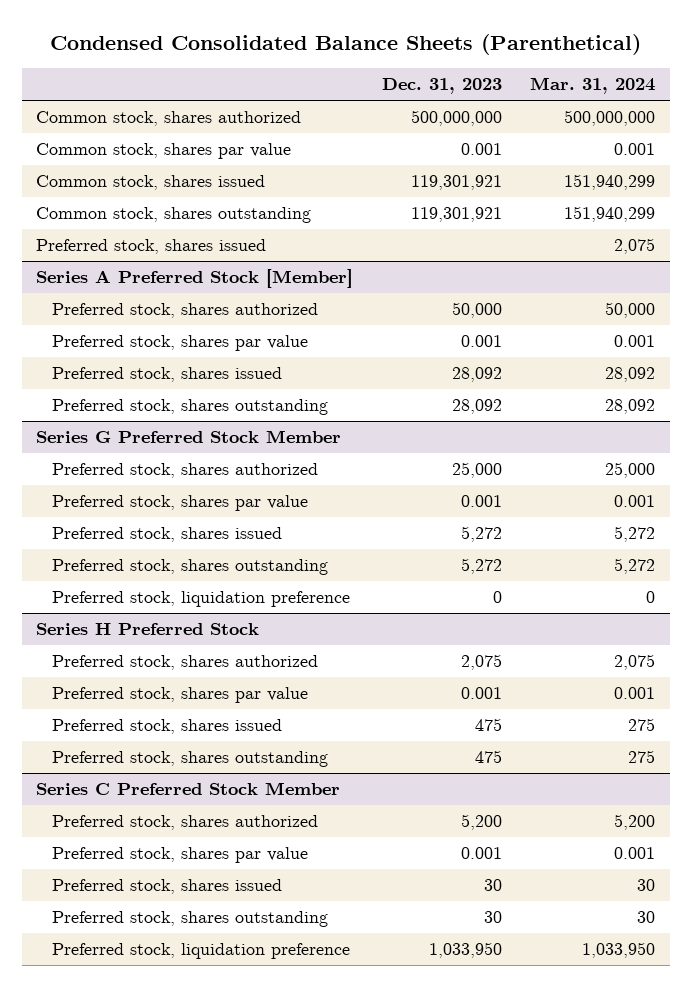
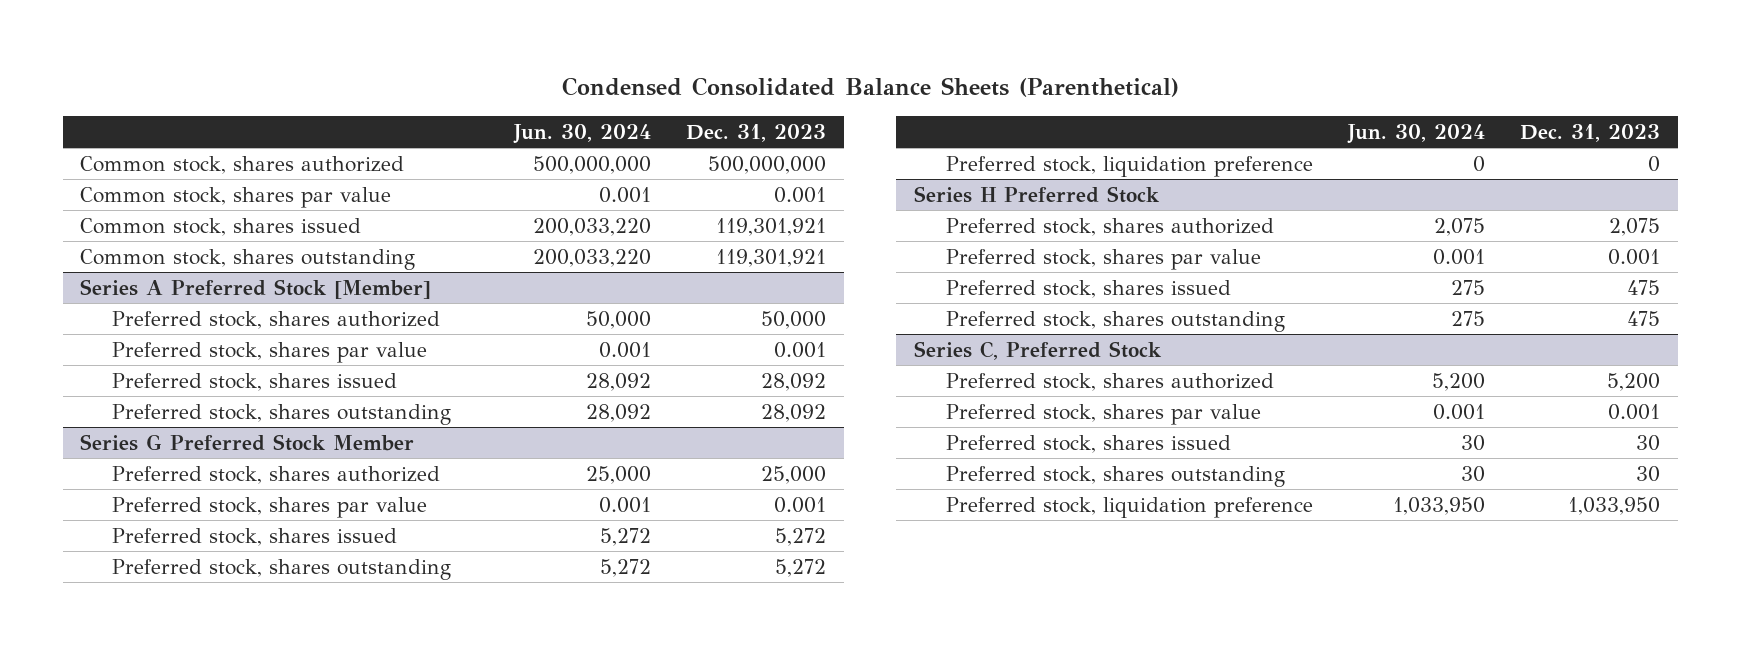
[530,77,656,95] Mar. 31, 2024 -> none
none -> [513,123,652,144] Jun. 30, 2024
[36,239,267,255] Preferred stock, shares issued -> none
[36,782,341,796] Series C Preferred Stock Member -> [913,340,1162,360] Series C, Preferred Stock

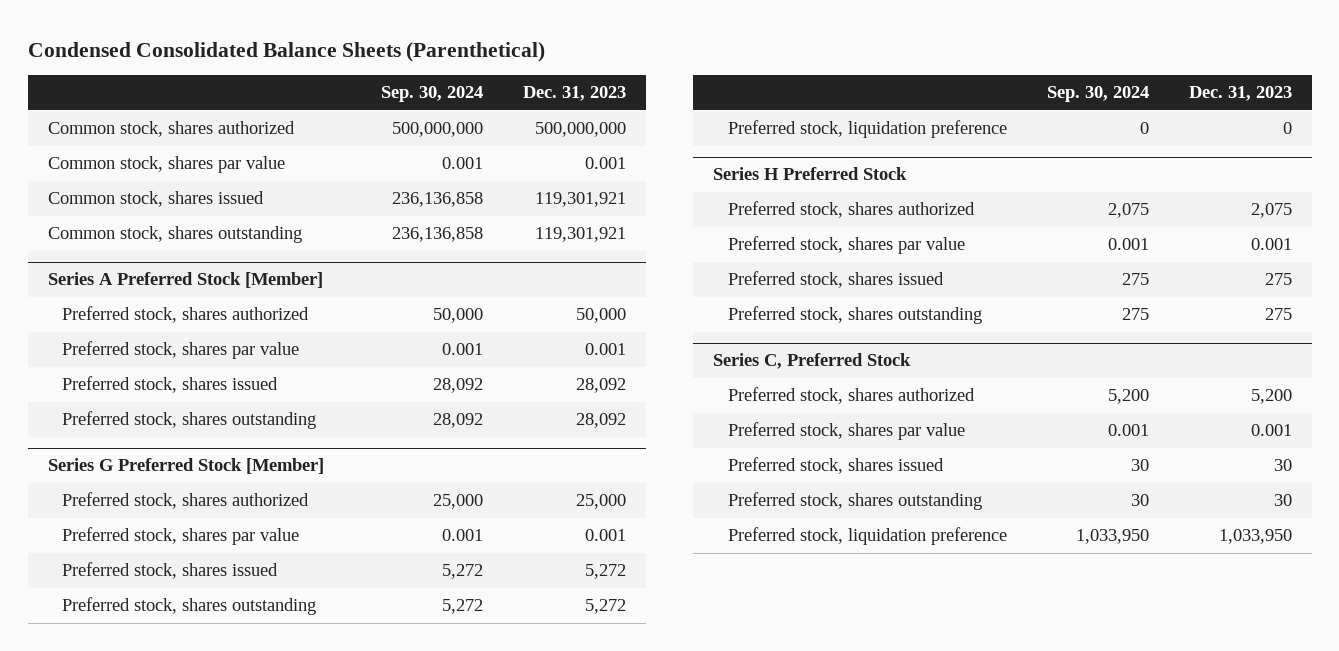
[513,123,652,144] Jun. 30, 2024 -> none
none -> [381,86,484,103] Sep. 30, 2024
[80,433,415,451] Series G Preferred Stock Member -> [47,458,324,475] Series G Preferred Stock [Member]
[1627,279,1661,295] 475 -> [1264,273,1292,286] 275
[1627,310,1661,326] 475 -> [1264,308,1292,321] 275

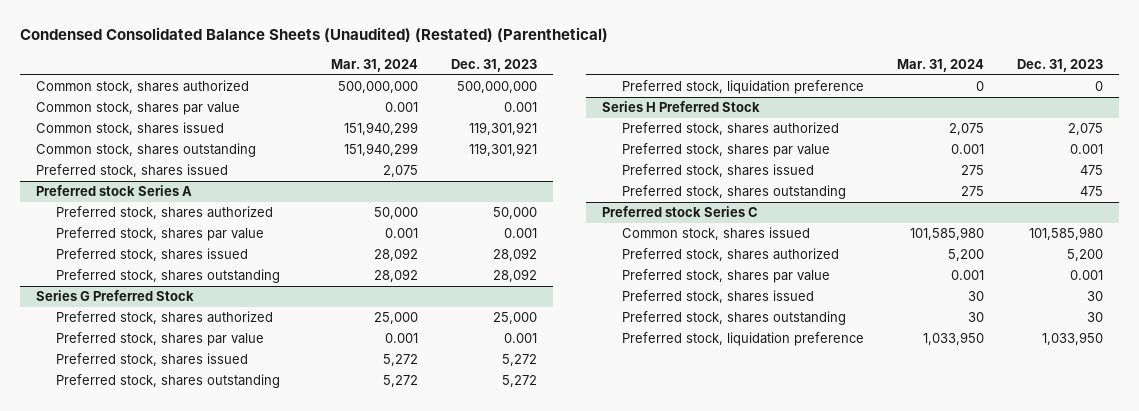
[27,41,545,62] Condensed Consolidated Balance Sheets (Parenthetical) -> [19,27,608,43] Condensed Consolidated Balance Sheets (Unaudited) (Restated) (Parenthetical)
[381,86,484,103] Sep. 30, 2024 -> none
none -> [330,58,418,72] Mar. 31, 2024
none -> [36,164,229,178] Preferred stock, shares issued
[47,272,323,289] Series A Preferred Stock [Member] -> [36,185,193,197] Preferred stock Series A
[47,458,324,475] Series G Preferred Stock [Member] -> [36,290,195,302] Series G Preferred Stock
[1264,273,1292,286] 275 -> [1079,165,1103,176] 475
[1264,308,1292,321] 275 -> [1079,186,1103,197] 475
[712,353,911,370] Series C, Preferred Stock -> [602,206,759,218] Preferred stock Series C
none -> [622,227,811,241] Common stock, shares issued

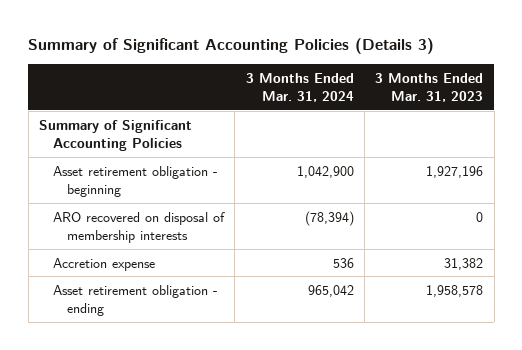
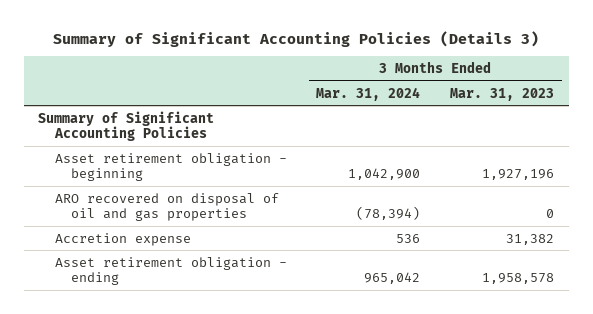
[53,211,226,243] ARO recovered on disposal of membership interests -> [54,192,279,221] ARO recovered on disposal of oil and gas properties

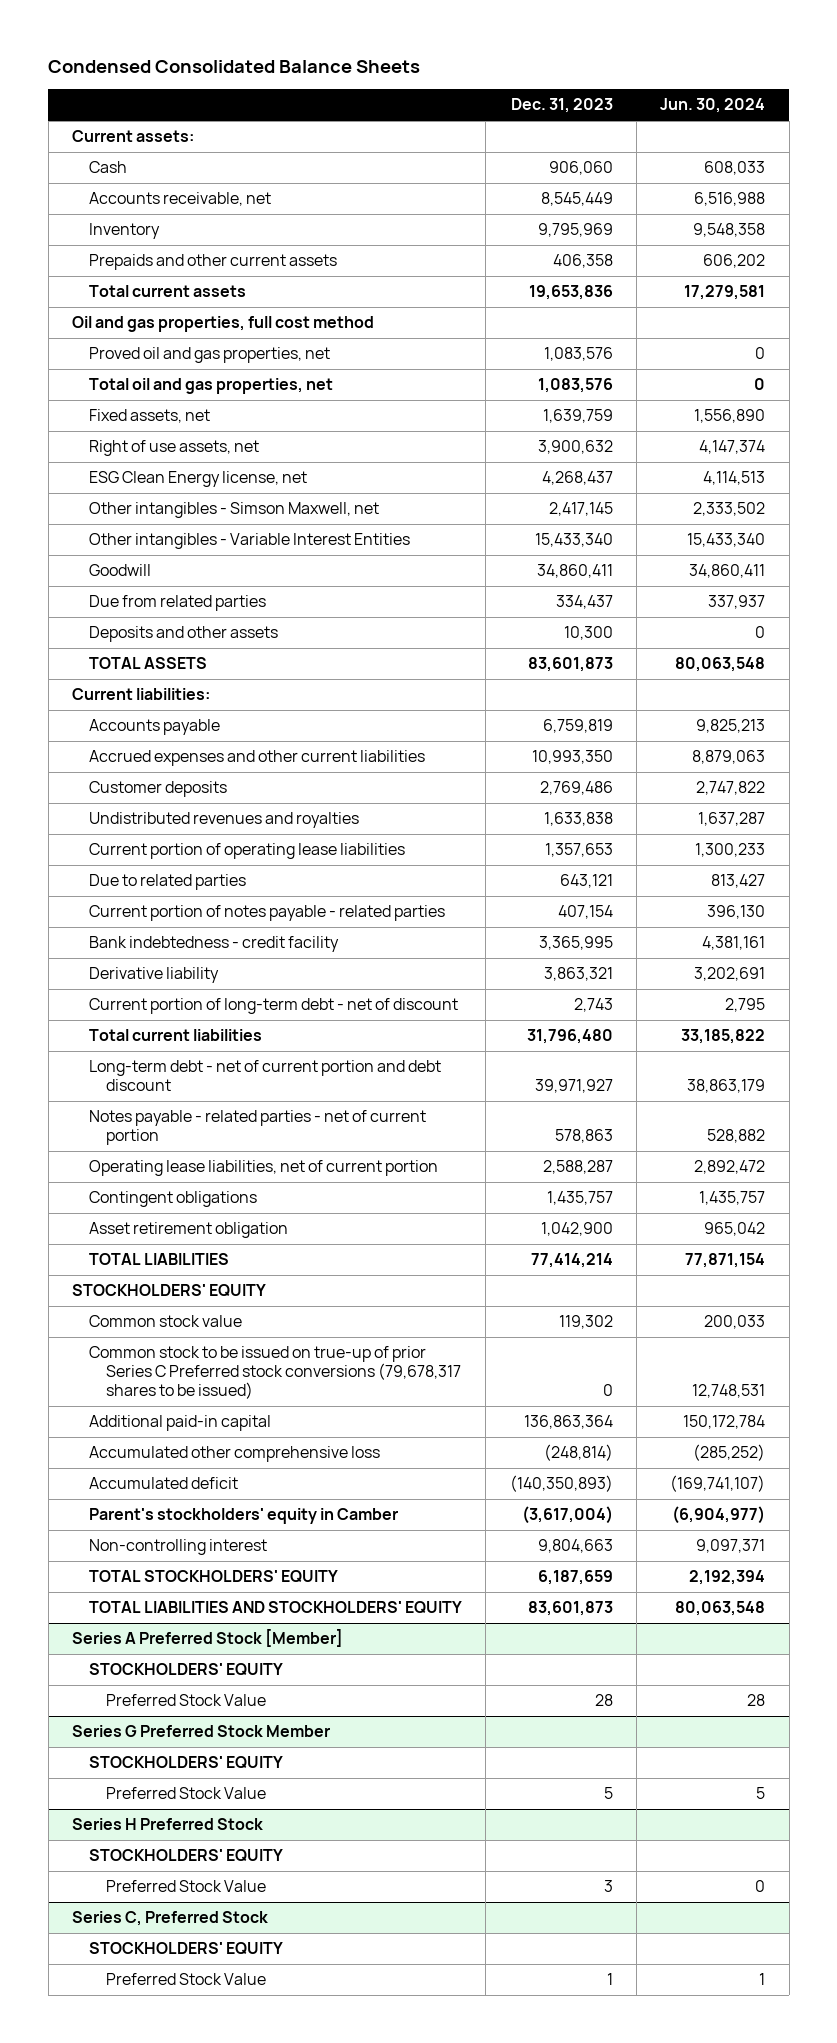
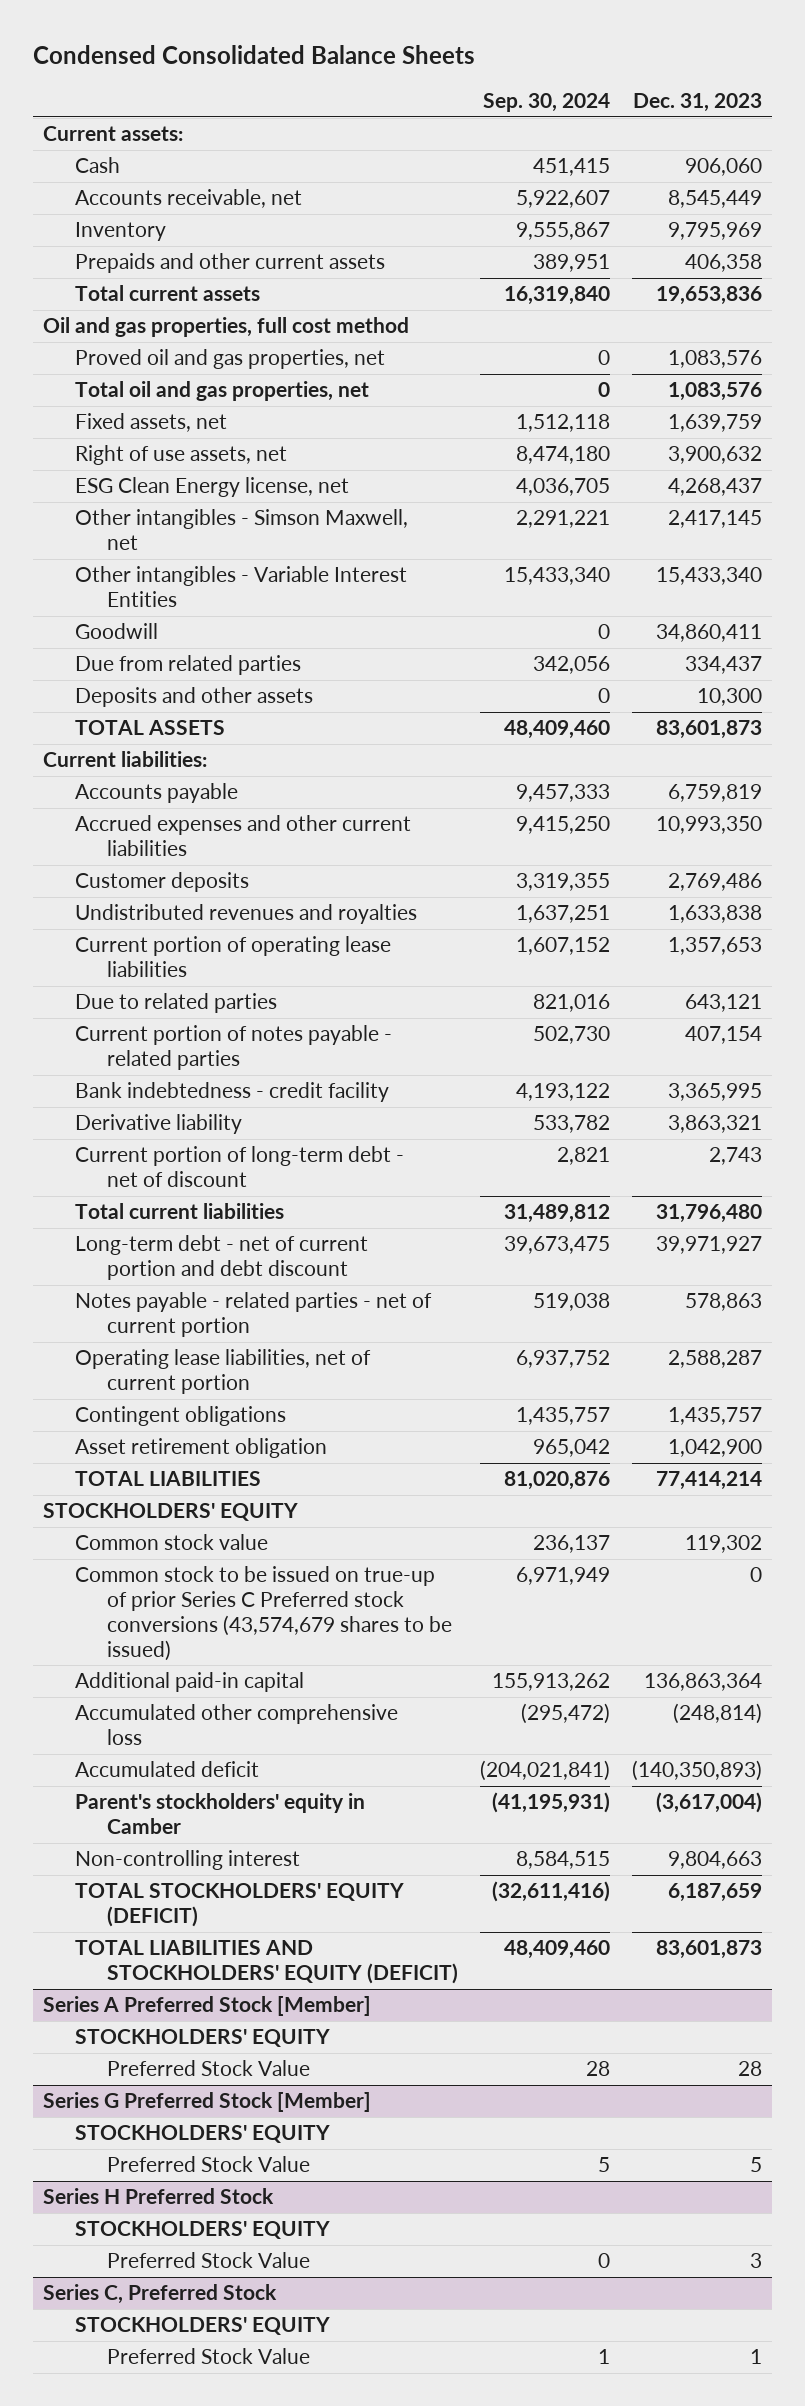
[660,98,766,114] Jun. 30, 2024 -> none
none -> [483,93,611,113] Sep. 30, 2024
[89,1346,462,1399] Common stock to be issued on true-up of prior Series C Preferred stock conversions (79,678,317 shares to be issued) -> [75,1566,453,1661] Common stock to be issued on true-up of prior Series C Preferred stock conversions (43,574,679 shares to be issued)
[89,1570,339,1584] TOTAL STOCKHOLDERS' EQUITY -> [75,1883,405,1928] TOTAL STOCKHOLDERS' EQUITY (DEFICIT)
[89,1601,463,1615] TOTAL LIABILITIES AND STOCKHOLDERS' EQUITY -> [75,1940,459,1985] TOTAL LIABILITIES AND STOCKHOLDERS' EQUITY (DEFICIT)
[71,1725,330,1738] Series G Preferred Stock Member -> [43,2092,372,2113] Series G Preferred Stock [Member]

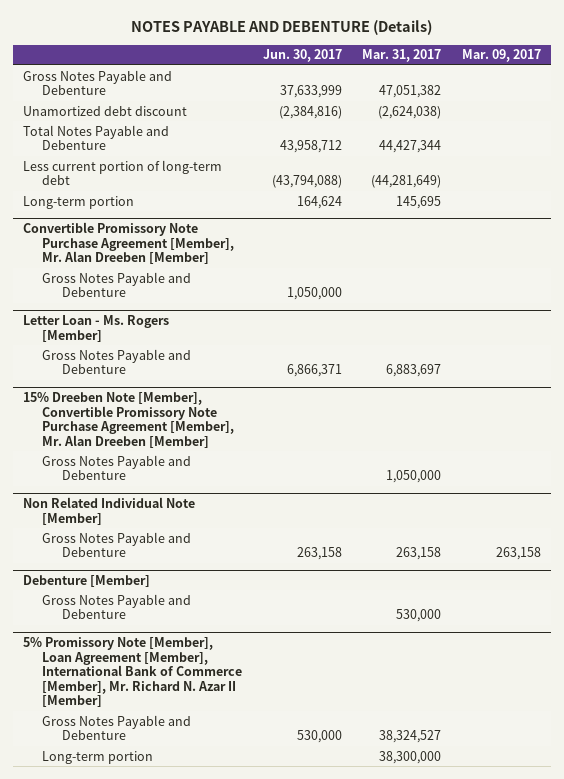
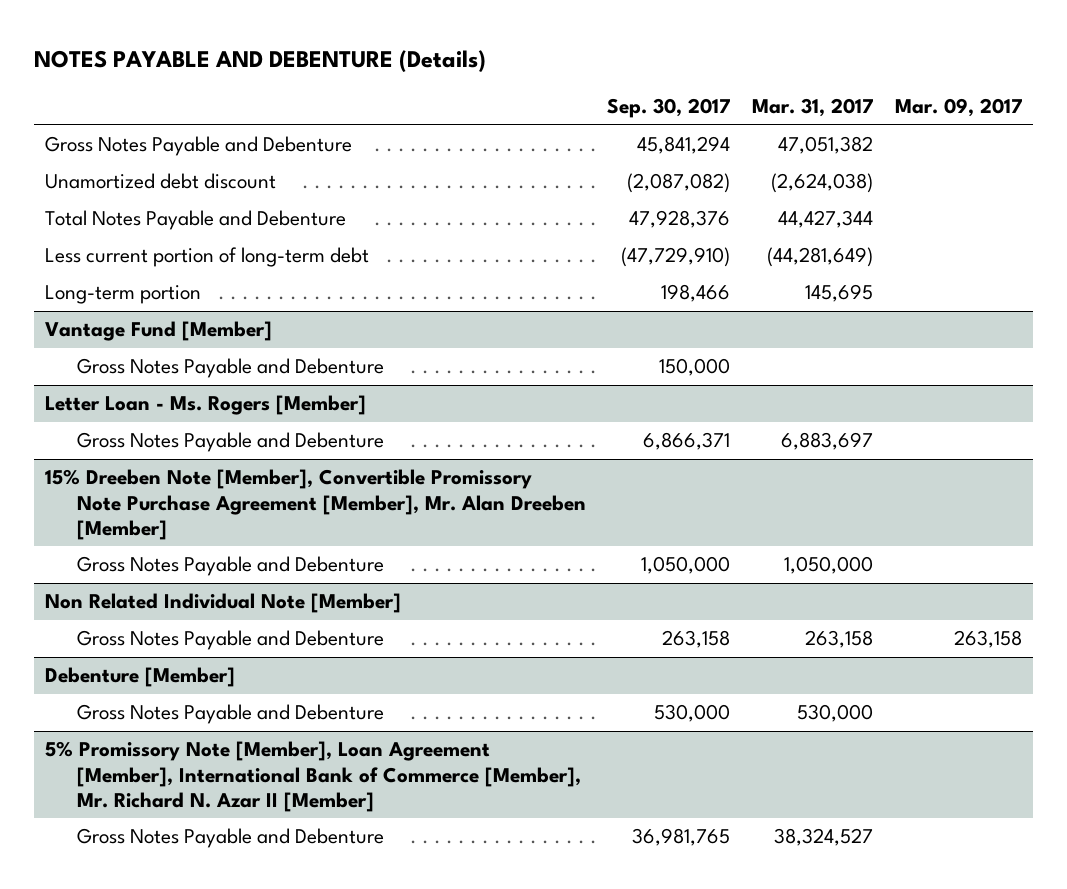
[262,49,342,63] Jun. 30, 2017 -> none
none -> [607,98,731,119] Sep. 30, 2017
[23,221,235,265] Convertible Promissory Note Purchase Agreement [Member], Mr. Alan Dreeben [Member] -> none
none -> [44,321,272,342] Vantage Fund [Member]
[42,750,154,764] Long-term portion -> none

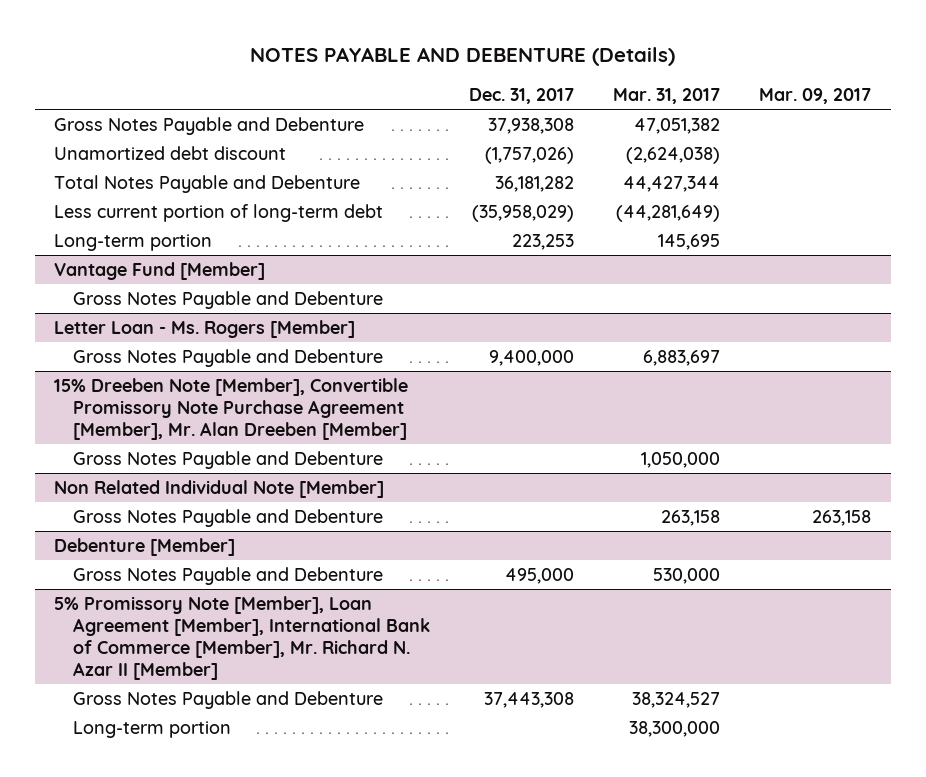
[607,98,731,119] Sep. 30, 2017 -> none
none -> [468,88,574,105] Dec. 31, 2017
none -> [72,720,231,738] Long-term portion

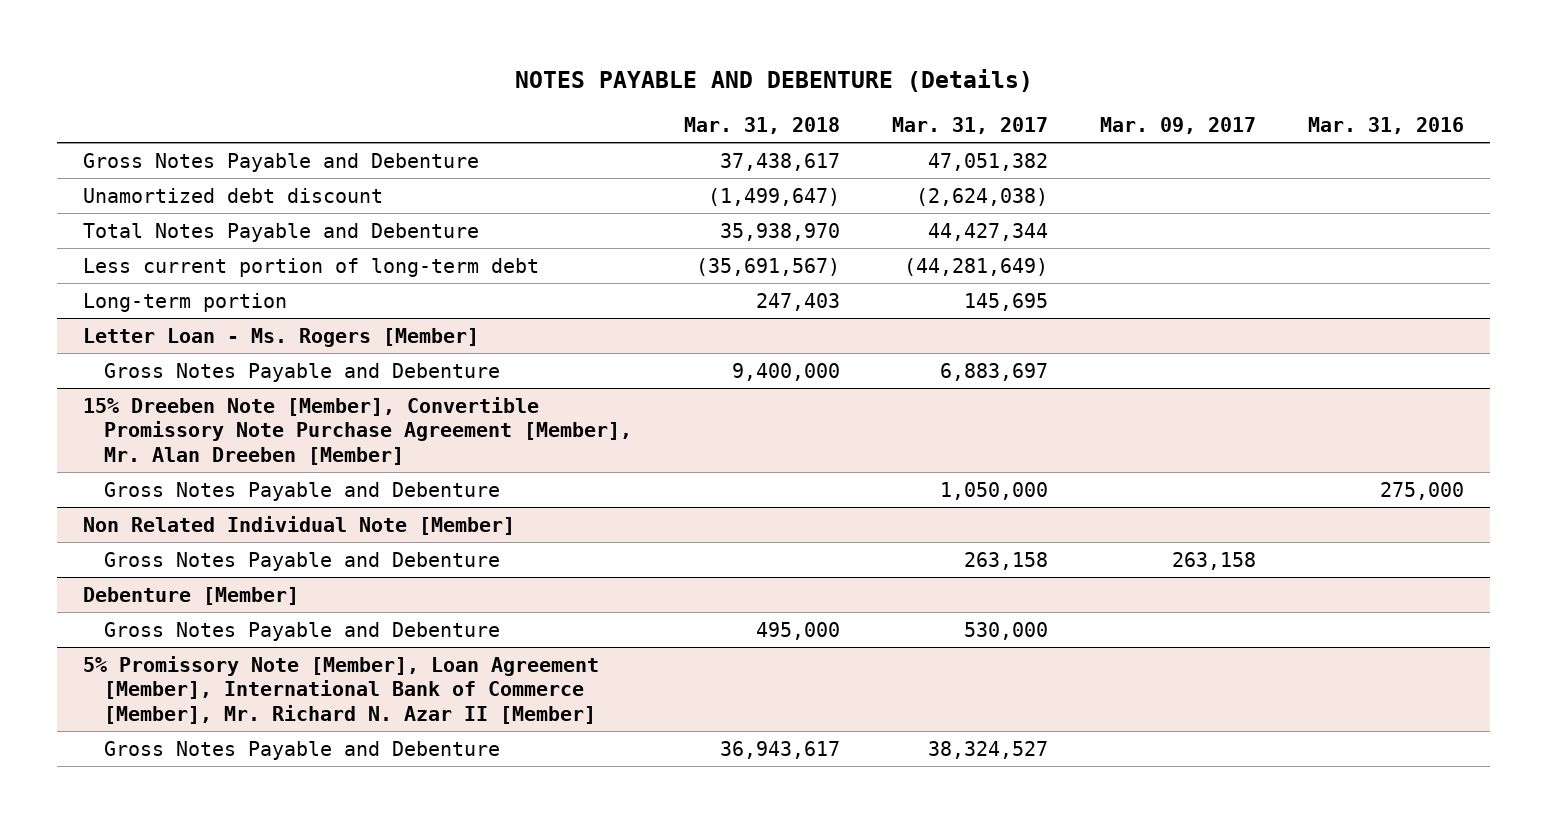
[468,88,574,105] Dec. 31, 2017 -> none
none -> [683,117,840,135] Mar. 31, 2018
none -> [1307,117,1464,135] Mar. 31, 2016
[54,261,266,280] Vantage Fund [Member] -> none
[72,290,383,309] Gross Notes Payable and Debenture -> none
[72,720,231,738] Long-term portion -> none

